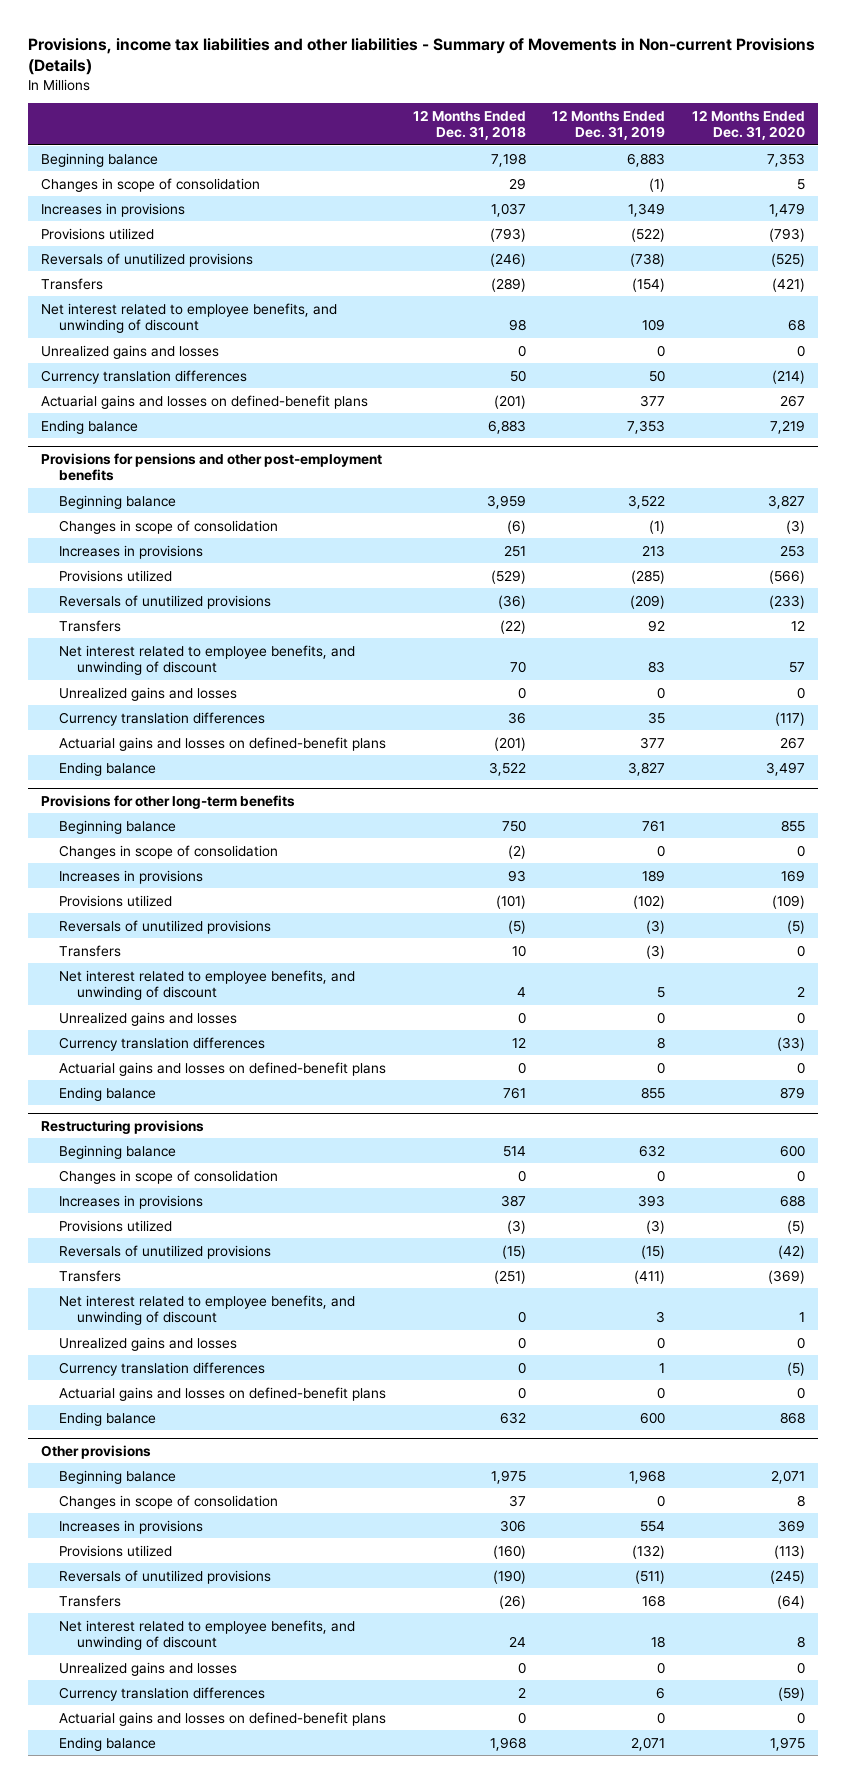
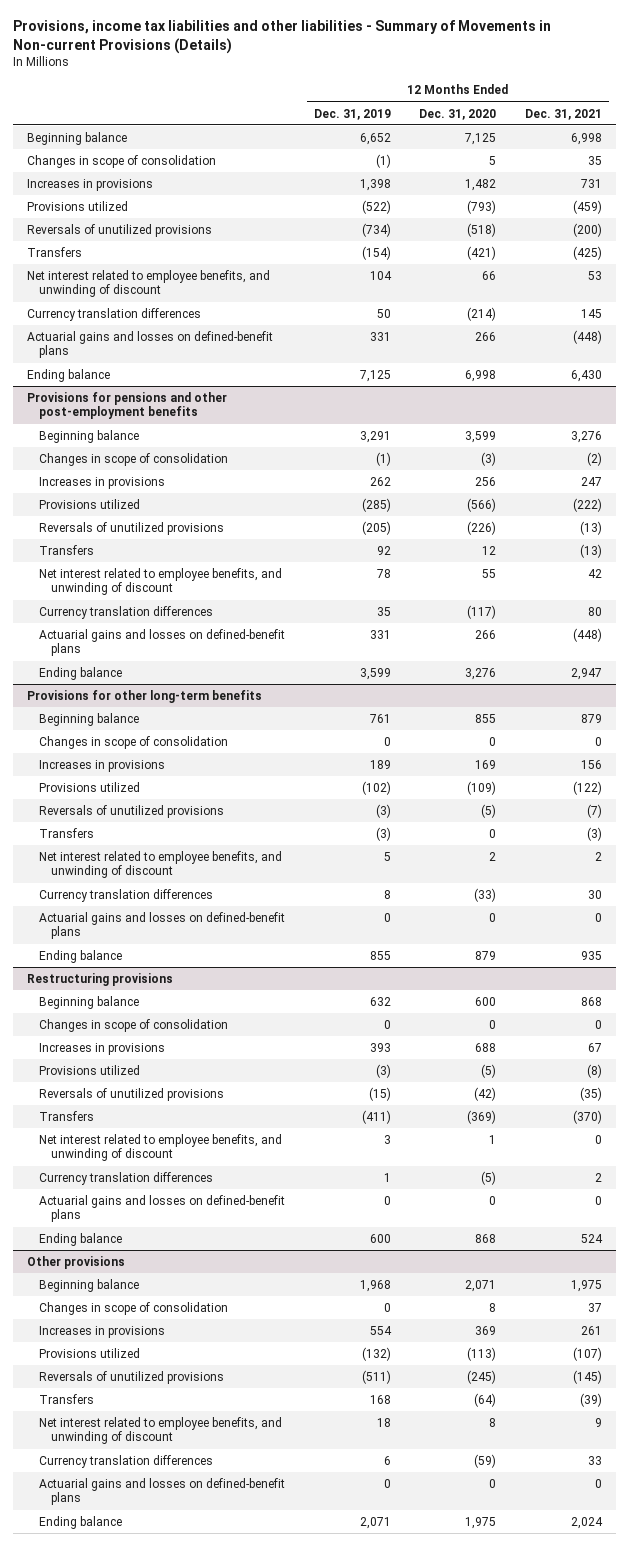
[412,109,526,141] 12 Months Ended Dec. 31, 2018 -> none
none -> [525,108,603,120] Dec. 31, 2021
[627,152,666,167] 6,883 -> [359,132,391,145] 6,652
[766,152,805,167] 7,353 -> [465,132,497,145] 7,125
[628,202,666,217] 1,349 -> [359,178,391,191] 1,398
[768,202,805,217] 1,479 -> [465,178,497,191] 1,482
[630,252,666,267] (738) -> [361,222,391,237] (734)
[770,252,805,267] (525) -> [467,222,497,237] (518)
[41,344,220,359] Unrealized gains and losses -> none
[642,318,666,331] 109 -> [369,270,392,280] 104
[787,318,805,331] 68 -> [482,270,497,280] 66
[640,394,666,407] 377 -> [369,331,391,341] 331
[779,394,805,407] 267 -> [475,331,497,341] 266
[627,419,666,434] 7,353 -> [359,369,391,382] 7,125
[769,419,805,434] 7,219 -> [465,369,497,382] 6,998
[628,494,666,509] 3,522 -> [359,430,391,443] 3,291
[767,494,805,509] 3,827 -> [465,430,497,443] 3,599
[642,544,666,557] 213 -> [369,476,391,486] 262
[779,544,805,557] 253 -> [475,476,497,486] 256
[630,594,666,609] (209) -> [361,520,391,535] (205)
[768,594,805,609] (233) -> [467,520,497,535] (226)
[59,686,238,701] Unrealized gains and losses -> none
[648,660,666,673] 83 -> [376,568,391,578] 78
[788,661,805,673] 57 -> [482,568,497,578] 55
[640,736,666,749] 377 -> [369,629,391,639] 331
[779,736,805,749] 267 -> [475,629,497,639] 266
[628,761,666,776] 3,827 -> [359,667,391,680] 3,599
[765,761,805,776] 3,497 -> [465,667,497,680] 3,276
[59,1011,238,1026] Unrealized gains and losses -> none
[59,1336,238,1351] Unrealized gains and losses -> none
[59,1661,238,1676] Unrealized gains and losses -> none

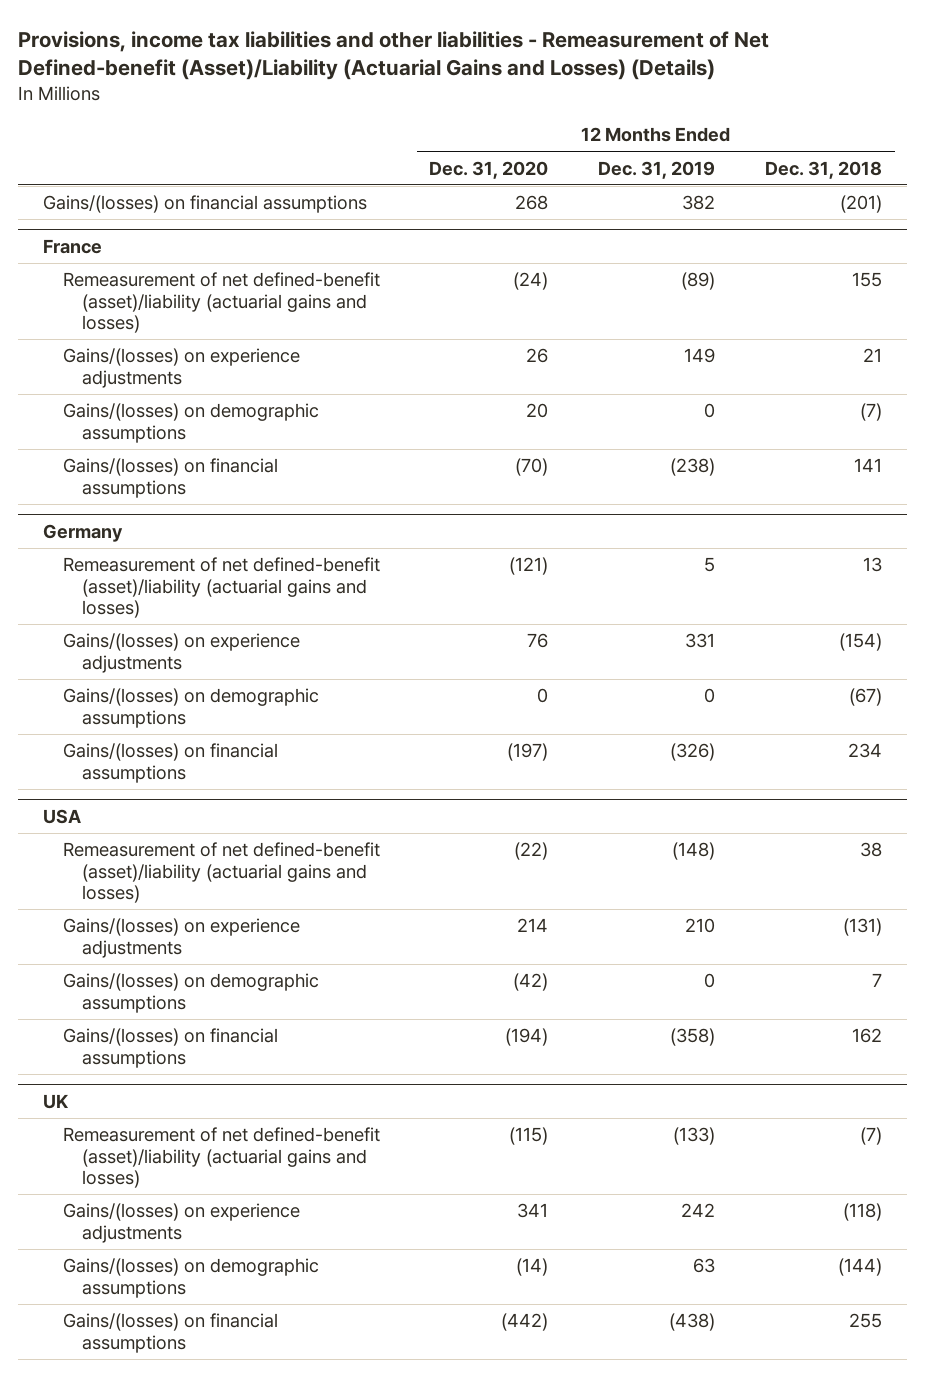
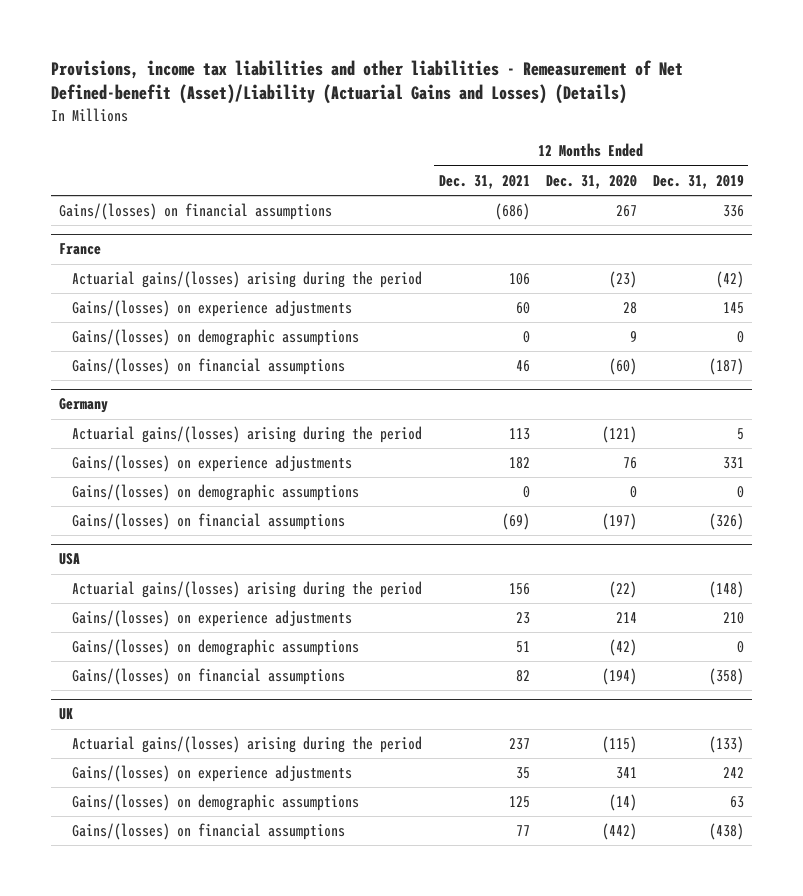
[765,160,883,179] Dec. 31, 2018 -> none
none -> [438,174,530,189] Dec. 31, 2021
[515,195,549,211] 268 -> [615,205,637,218] 267
[682,195,716,211] 382 -> [722,205,744,218] 336
[62,272,380,334] Remeasurement of net defined-benefit (asset)/liability (actuarial gains and losses) -> [72,271,423,289] Actuarial gains/(losses) arising during the period
[513,272,549,291] (24) -> [608,271,637,289] (23)
[681,272,716,291] (89) -> [715,271,744,289] (42)
[526,348,549,364] 26 -> [622,302,637,315] 28
[684,348,716,364] 149 -> [722,302,744,315] 145
[526,403,549,419] 20 -> [629,331,637,343] 9
[515,458,549,477] (70) -> [608,358,637,376] (60)
[670,458,716,477] (238) -> [708,358,744,376] (187)
[62,557,380,619] Remeasurement of net defined-benefit (asset)/liability (actuarial gains and losses) -> [72,426,423,444] Actuarial gains/(losses) arising during the period
[62,842,380,904] Remeasurement of net defined-benefit (asset)/liability (actuarial gains and losses) -> [72,581,423,599] Actuarial gains/(losses) arising during the period
[62,1127,380,1189] Remeasurement of net defined-benefit (asset)/liability (actuarial gains and losses) -> [72,736,423,754] Actuarial gains/(losses) arising during the period

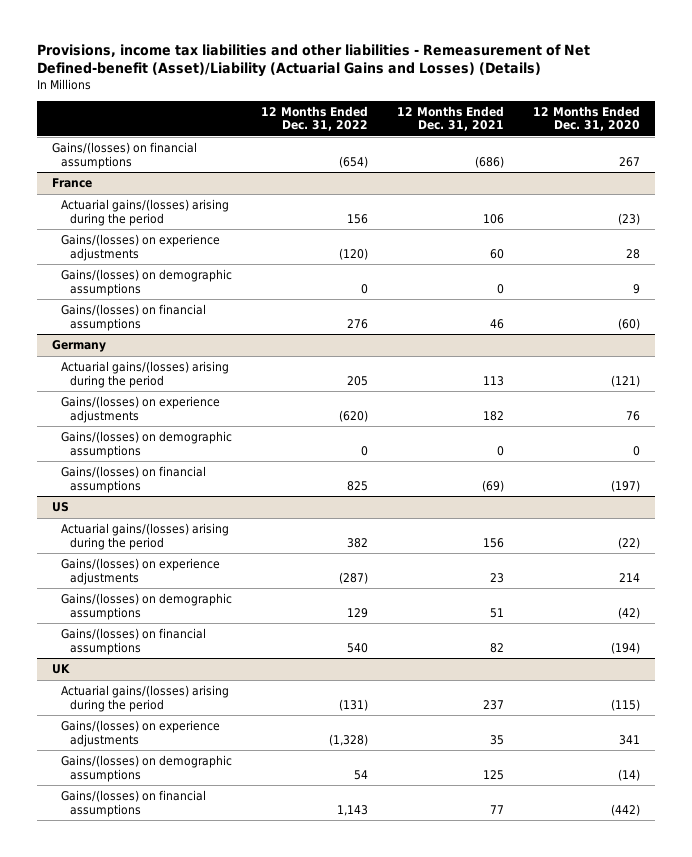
[652,174,744,189] Dec. 31, 2019 -> none
none -> [260,105,368,132] 12 Months Ended Dec. 31, 2022
[58,553,80,566] USA -> [51,502,69,513] US

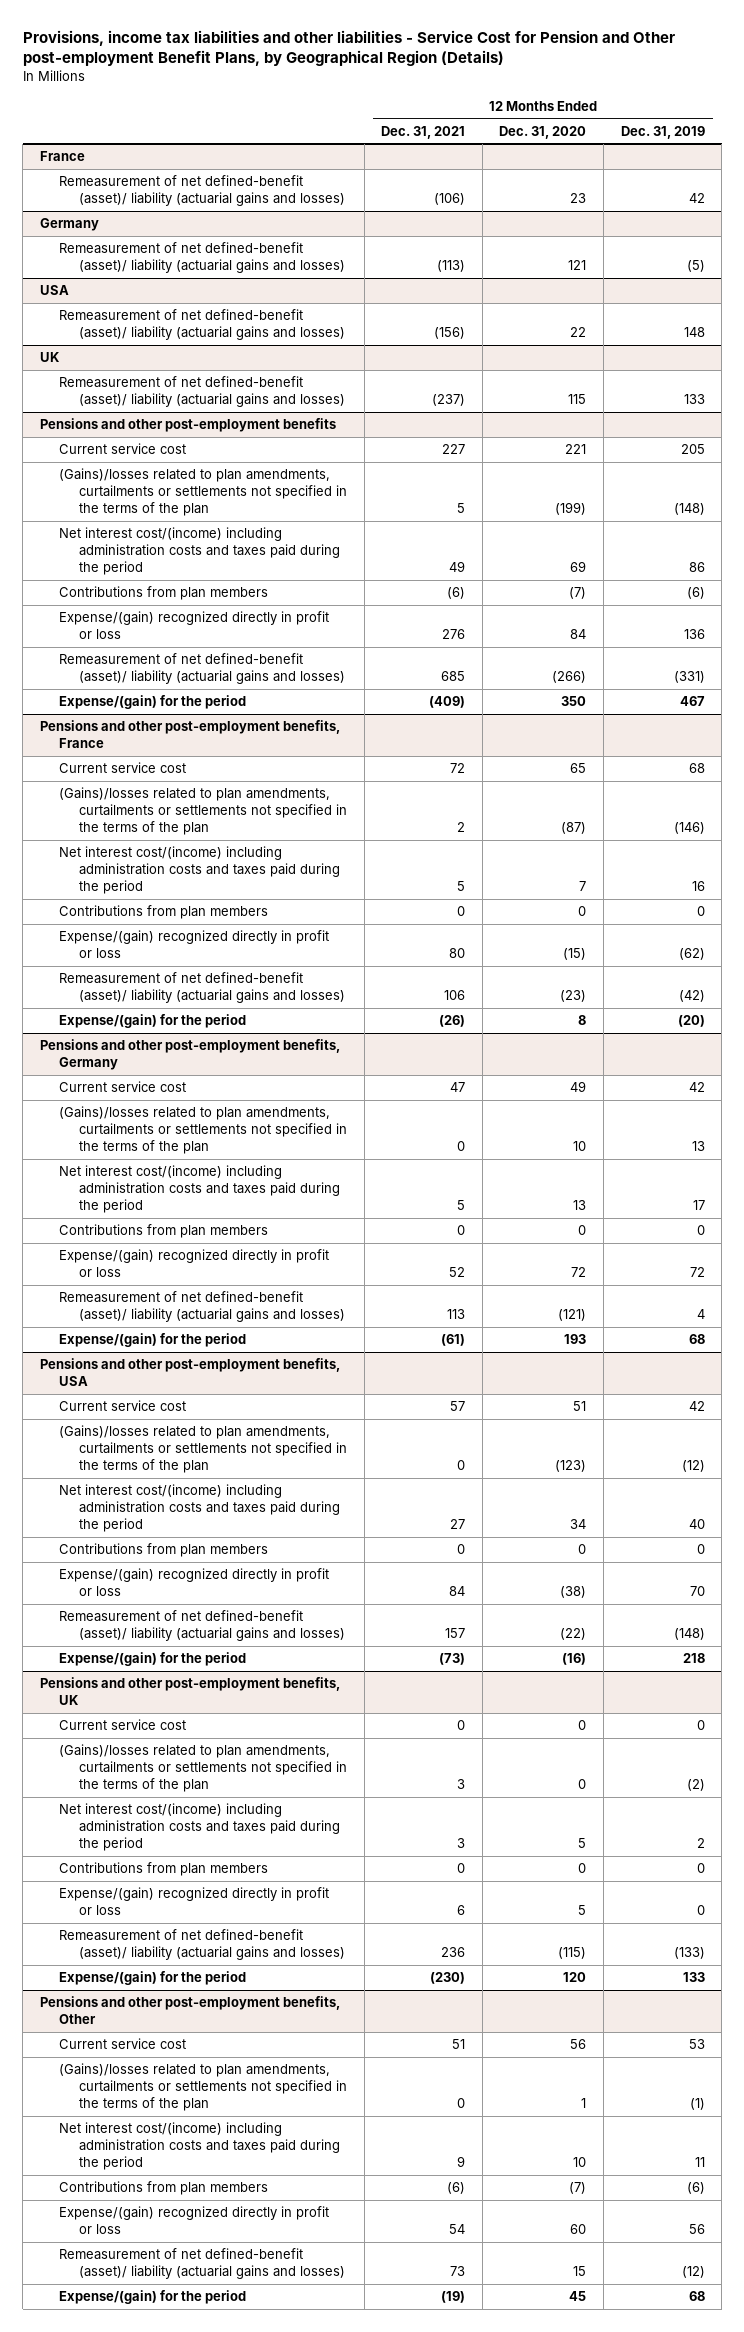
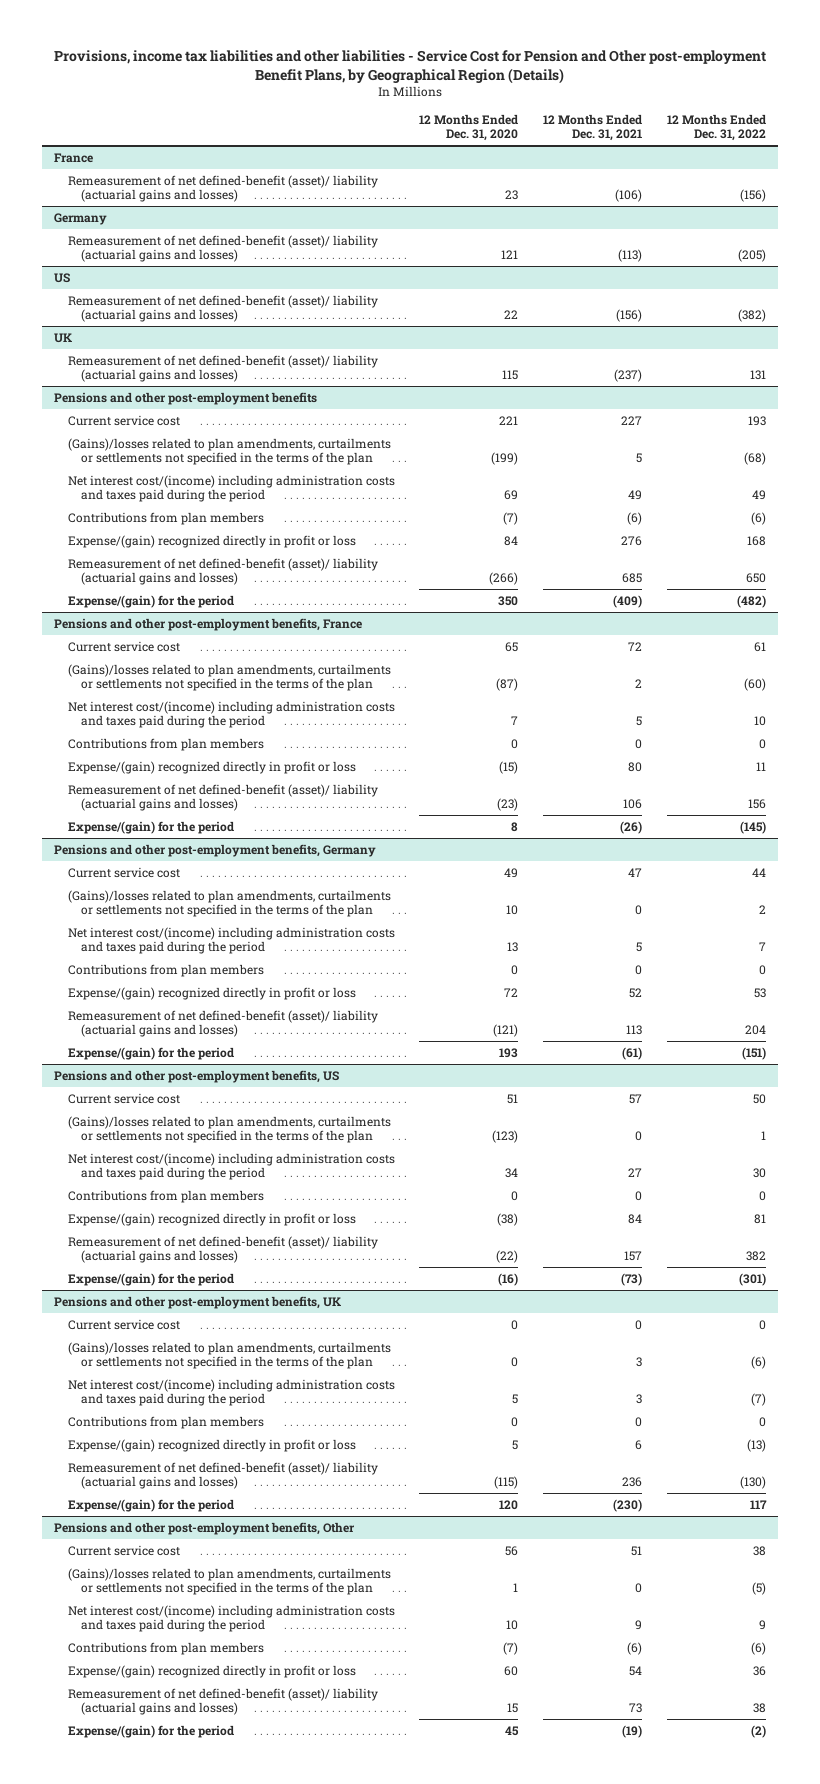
[620,125,705,139] Dec. 31, 2019 -> none
none -> [666,113,766,142] 12 Months Ended Dec. 31, 2022
[39,285,69,296] USA -> [54,272,71,283] US
[39,1358,340,1387] Pensions and other post-employment benefits, USA -> [54,1069,340,1083] Pensions and other post-employment benefits, US

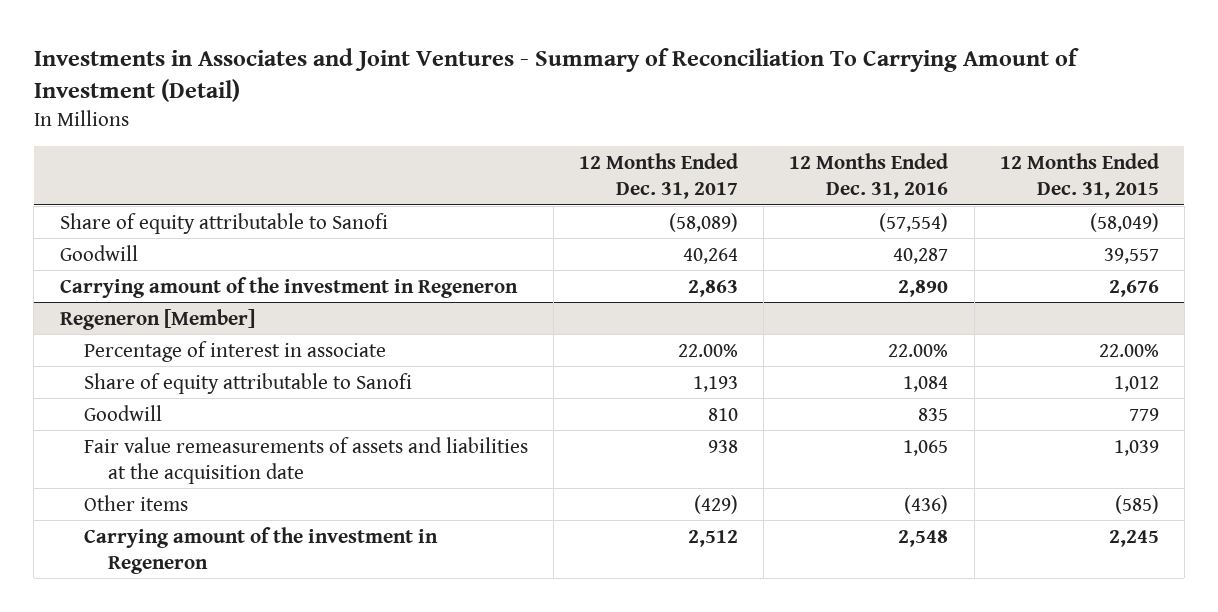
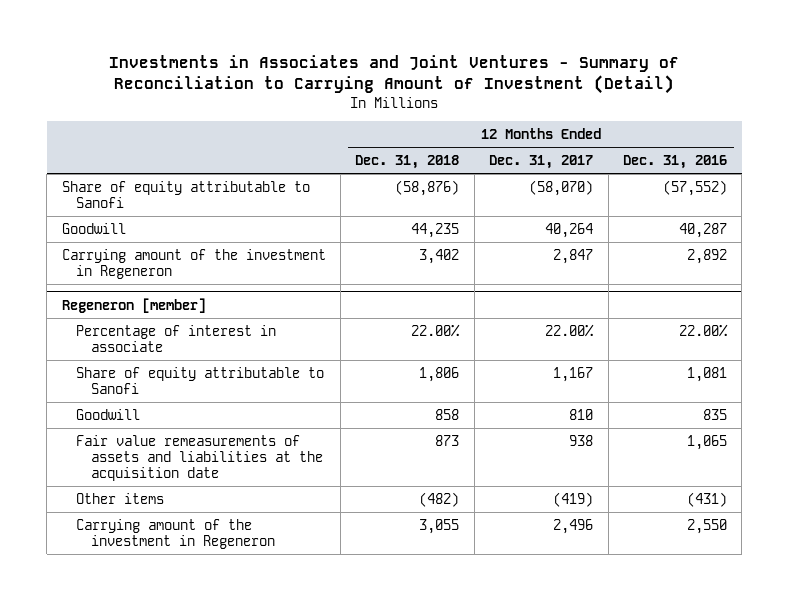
[33,47,1079,102] Investments in Associates and Joint Ventures - Summary of Reconciliation To Carrying Amount of Investment (Detail) -> [109,55,680,95] Investments in Associates and Joint Ventures - Summary of Reconciliation to Carrying Amount of Investment (Detail)
[999,152,1159,199] 12 Months Ended Dec. 31, 2015 -> none
none -> [355,154,460,169] Dec. 31, 2018
[669,212,739,232] (58,089) -> [529,179,594,196] (58,070)
[879,212,949,232] (57,554) -> [662,179,727,196] (57,552)
[688,279,739,297] 2,863 -> [553,248,594,264] 2,847
[898,279,949,297] 2,890 -> [686,248,727,264] 2,892
[59,308,255,330] Regeneron [Member] -> [61,297,206,313] Regeneron [member]
[693,375,739,392] 1,193 -> [553,366,594,382] 1,167
[903,375,949,392] 1,084 -> [686,366,727,382] 1,081
[694,494,739,514] (429) -> [553,491,594,507] (419)
[904,494,949,514] (436) -> [686,491,727,507] (431)
[688,529,739,547] 2,512 -> [553,518,594,534] 2,496
[898,529,949,547] 2,548 -> [686,518,727,534] 2,550

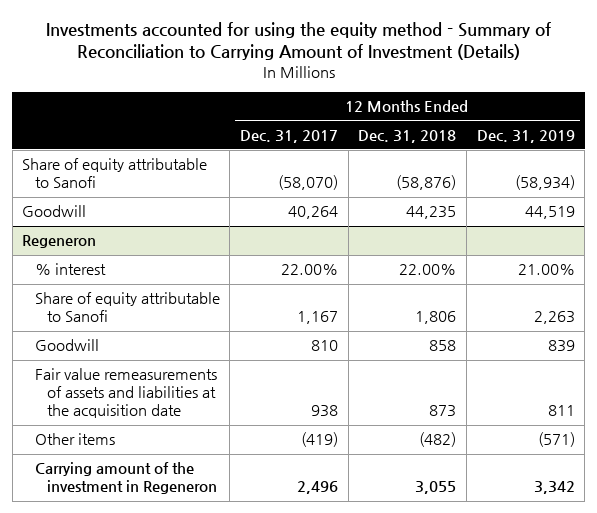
[109,55,680,95] Investments in Associates and Joint Ventures - Summary of Reconciliation to Carrying Amount of Investment (Detail) -> [45,21,551,61] Investments accounted for using the equity method - Summary of Reconciliation to Carrying Amount of Investment (Details)
[622,154,727,169] Dec. 31, 2016 -> none
none -> [476,129,575,143] Dec. 31, 2019
[61,248,326,279] Carrying amount of the investment in Regeneron -> none
[61,297,206,313] Regeneron [member] -> [22,235,97,249] Regeneron
[76,324,277,352] Percentage of interest in associate -> [34,263,106,276] % interest

